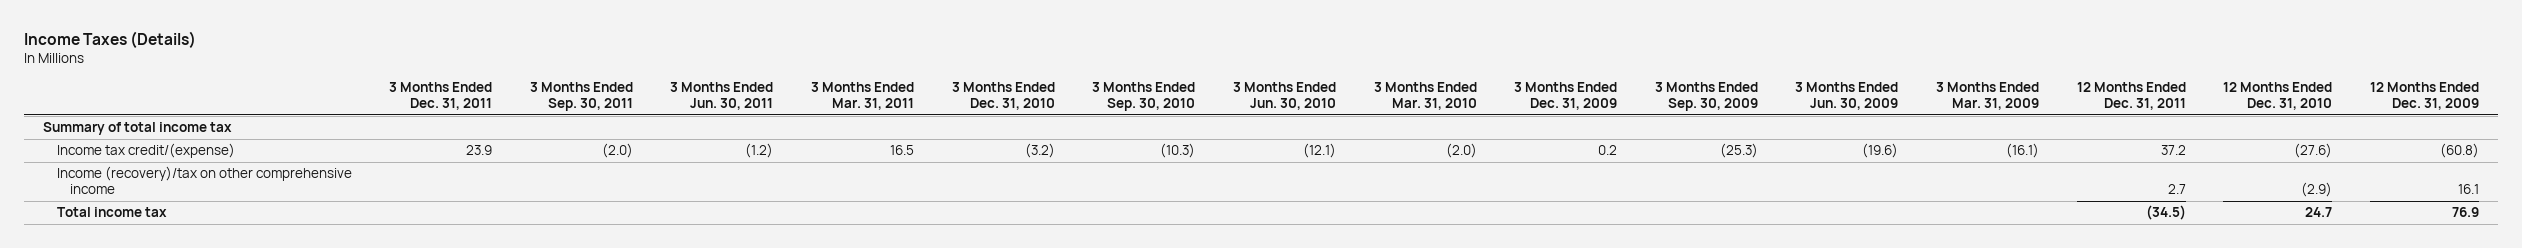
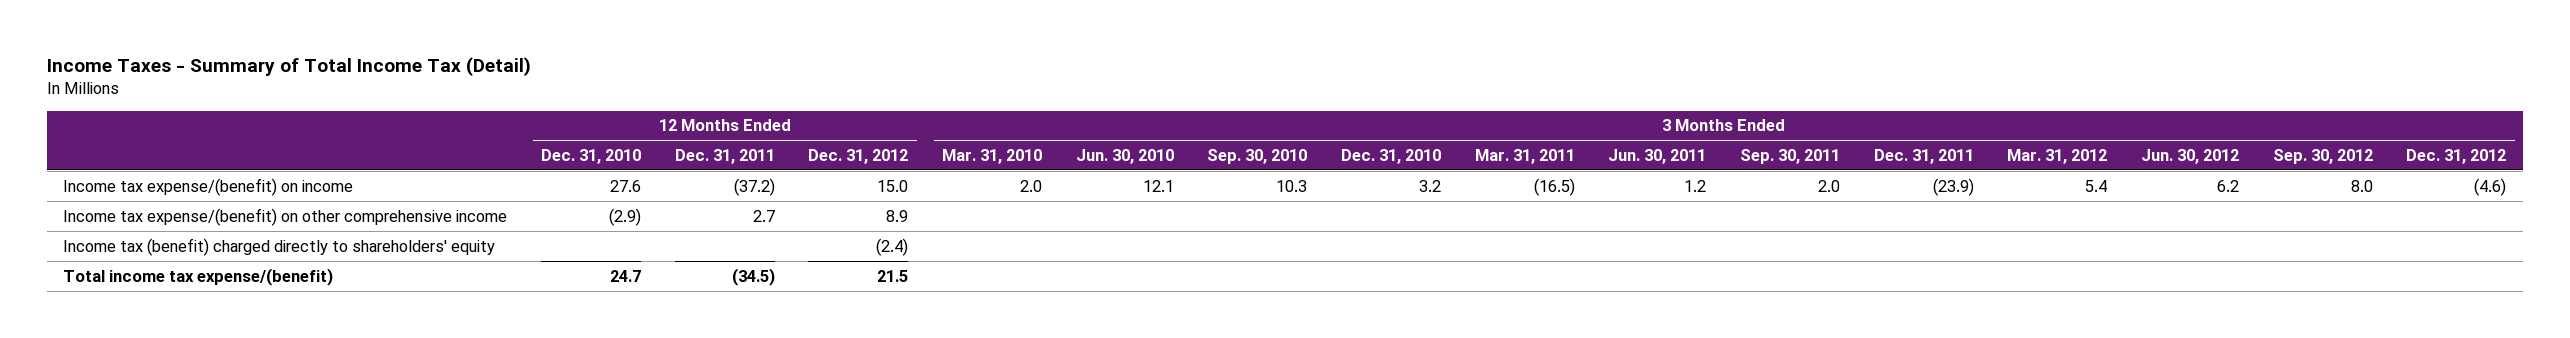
[24,30,197,48] Income Taxes (Details) -> [46,57,531,77] Income Taxes - Summary of Total Income Tax (Detail)
[1514,82,1618,110] 3 Months Ended Dec. 31, 2009 -> none
[1654,82,1758,111] 3 Months Ended Sep. 30, 2009 -> none
[1795,82,1899,110] 3 Months Ended Jun. 30, 2009 -> none
[1936,82,2040,110] 3 Months Ended Mar. 31, 2009 -> none
[2369,82,2479,110] 12 Months Ended Dec. 31, 2009 -> none
none -> [808,148,909,164] Dec. 31, 2012
none -> [2007,148,2108,164] Mar. 31, 2012
none -> [2141,148,2240,164] Jun. 30, 2012
none -> [2272,148,2373,164] Sep. 30, 2012
none -> [2406,148,2507,164] Dec. 31, 2012
[42,122,232,136] Summary of total income tax -> none
[56,143,235,159] Income tax credit/(expense) -> [63,177,354,196] Income tax expense/(benefit) on income
[466,145,493,156] 23.9 -> [1932,177,1974,196] (23.9)
[601,143,633,159] (2.0) -> [1818,179,1841,192] 2.0
[745,143,774,159] (1.2) -> [1684,179,1707,192] 1.2
[890,145,915,156] 16.5 -> [1533,177,1575,196] (16.5)
[1024,143,1055,159] (3.2) -> [1419,179,1442,192] 3.2
[1160,143,1196,159] (10.3) -> [1276,179,1308,192] 10.3
[1302,143,1336,159] (12.1) -> [1142,179,1174,192] 12.1
[1445,143,1477,159] (2.0) -> [1020,179,1043,192] 2.0
[2160,145,2186,156] 37.2 -> [733,177,775,196] (37.2)
[2294,143,2333,159] (27.6) -> [610,179,642,192] 27.6
[56,166,352,194] Income (recovery)/tax on other comprehensive income -> [63,207,508,226] Income tax expense/(benefit) on other comprehensive income
none -> [63,237,496,256] Income tax (benefit) charged directly to shareholders' equity
[56,207,167,218] Total income tax -> [63,267,334,286] Total income tax expense/(benefit)

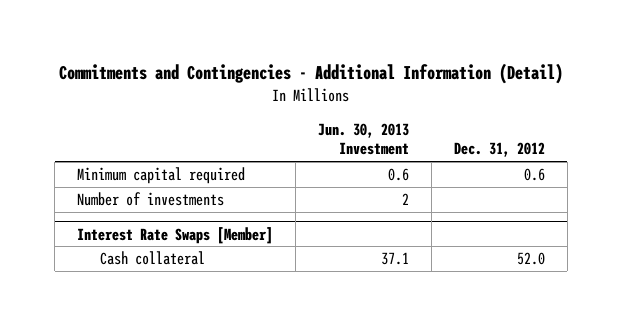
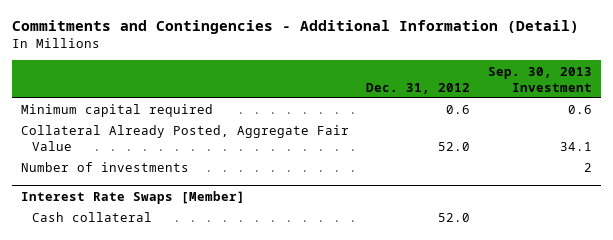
[317,122,409,156] Jun. 30, 2013 Investment -> none
none -> [488,66,593,92] Sep. 30, 2013 Investment
none -> [20,125,349,152] Collateral Already Posted, Aggregate Fair Value

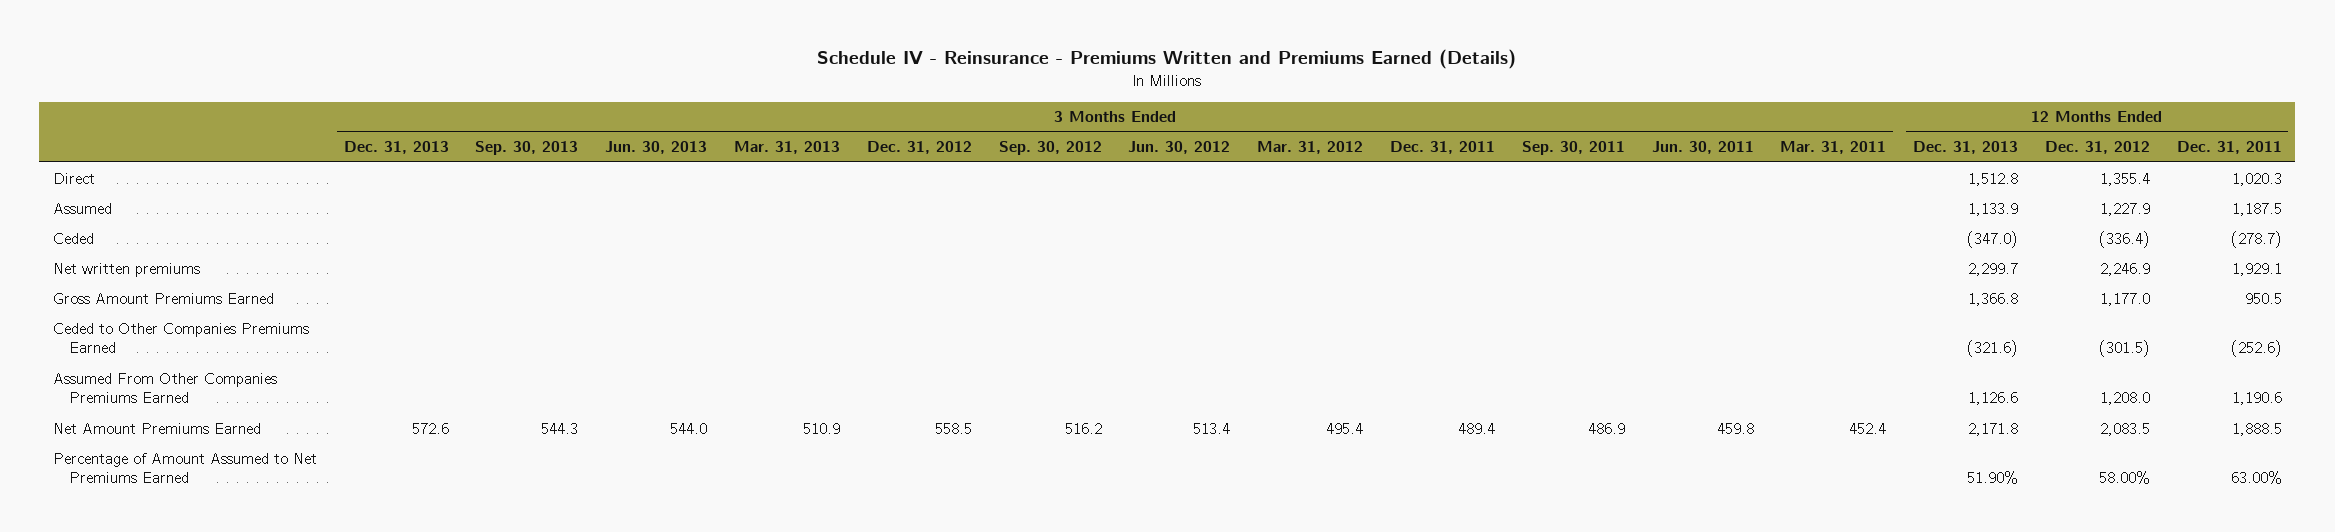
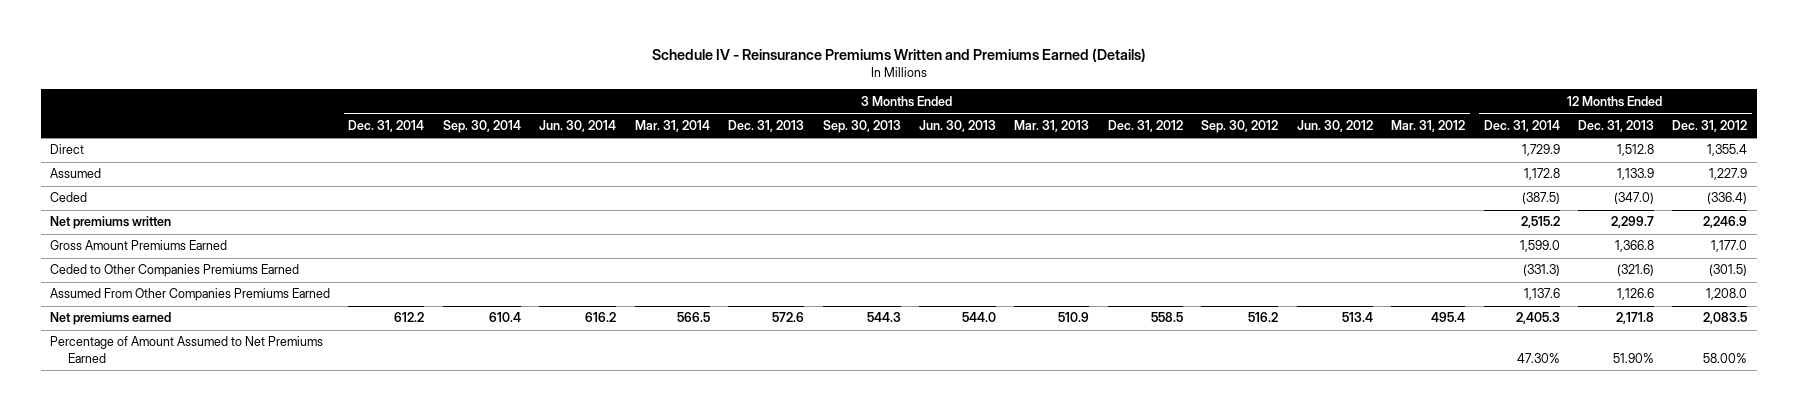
[817,49,1517,70] Schedule IV - Reinsurance - Premiums Written and Premiums Earned (Details) -> [651,48,1146,63] Schedule IV - Reinsurance Premiums Written and Premiums Earned (Details)
[1390,141,1496,155] Dec. 31, 2011 -> none
[1521,141,1625,156] Sep. 30, 2011 -> none
[1651,141,1754,155] Jun. 30, 2011 -> none
[1780,141,1887,155] Mar. 31, 2011 -> none
[2176,141,2282,155] Dec. 31, 2011 -> none
none -> [348,119,425,132] Dec. 31, 2014
none -> [442,119,521,133] Sep. 30, 2014
none -> [539,119,617,132] Jun. 30, 2014
none -> [634,119,710,132] Mar. 31, 2014
none -> [1483,119,1560,132] Dec. 31, 2014
[52,262,200,277] Net written premiums -> [49,216,171,230] Net premiums written
[52,422,261,434] Net Amount Premiums Earned -> [49,312,171,326] Net premiums earned

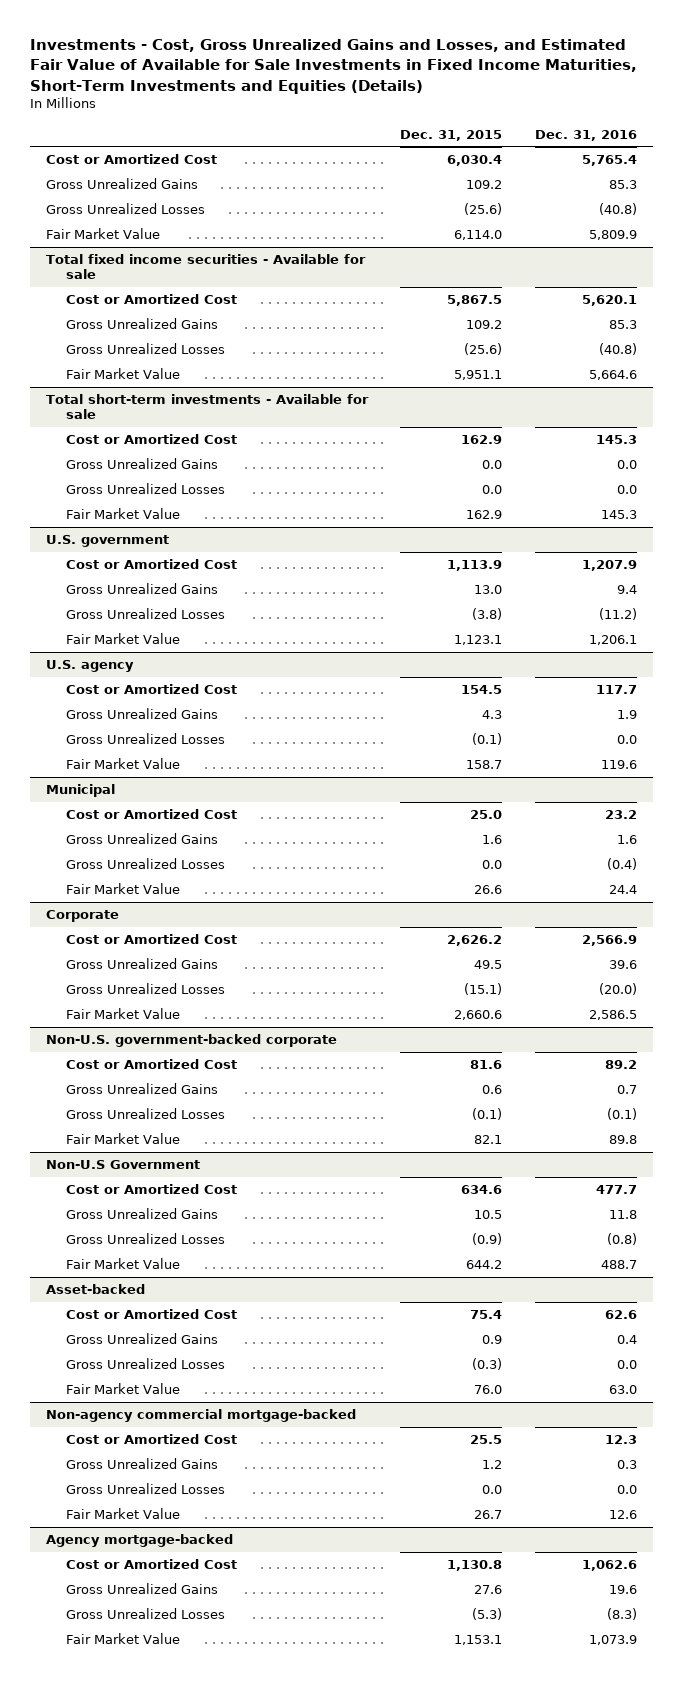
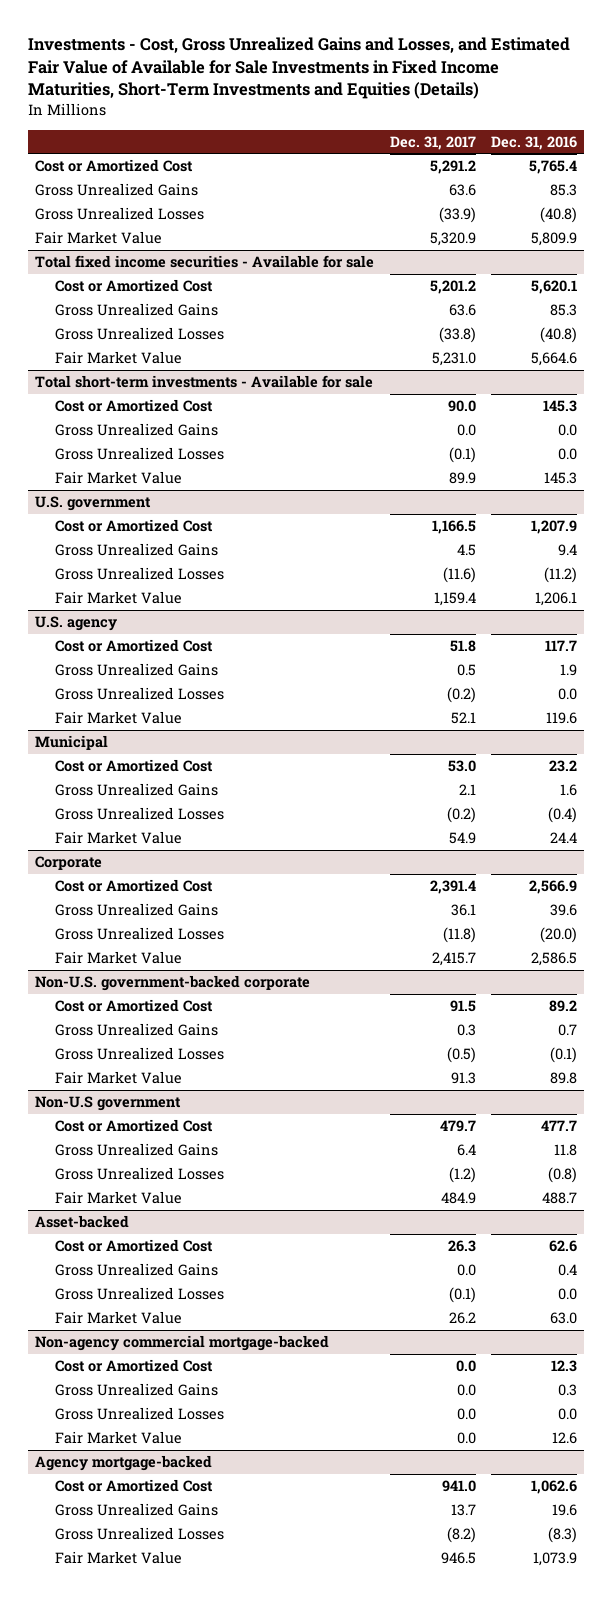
[400,129,503,141] Dec. 31, 2015 -> none
none -> [389,135,476,150] Dec. 31, 2017
[46,1160,201,1170] Non-U.S Government -> [35,1096,182,1112] Non-U.S government

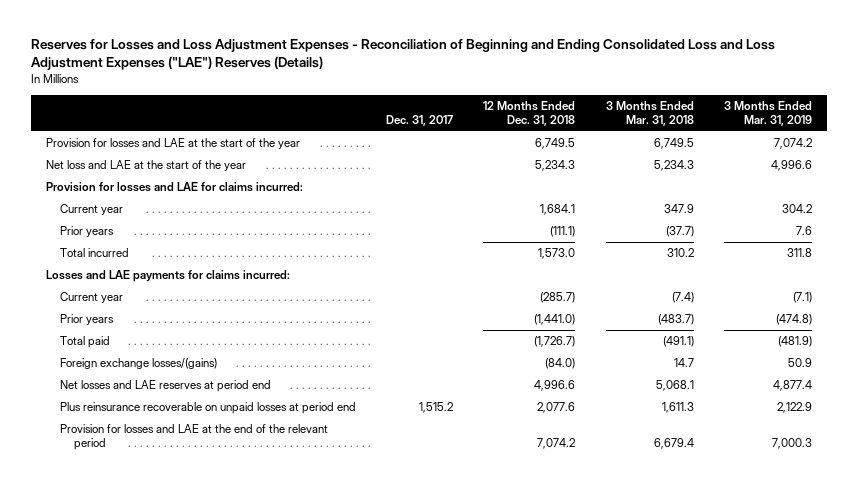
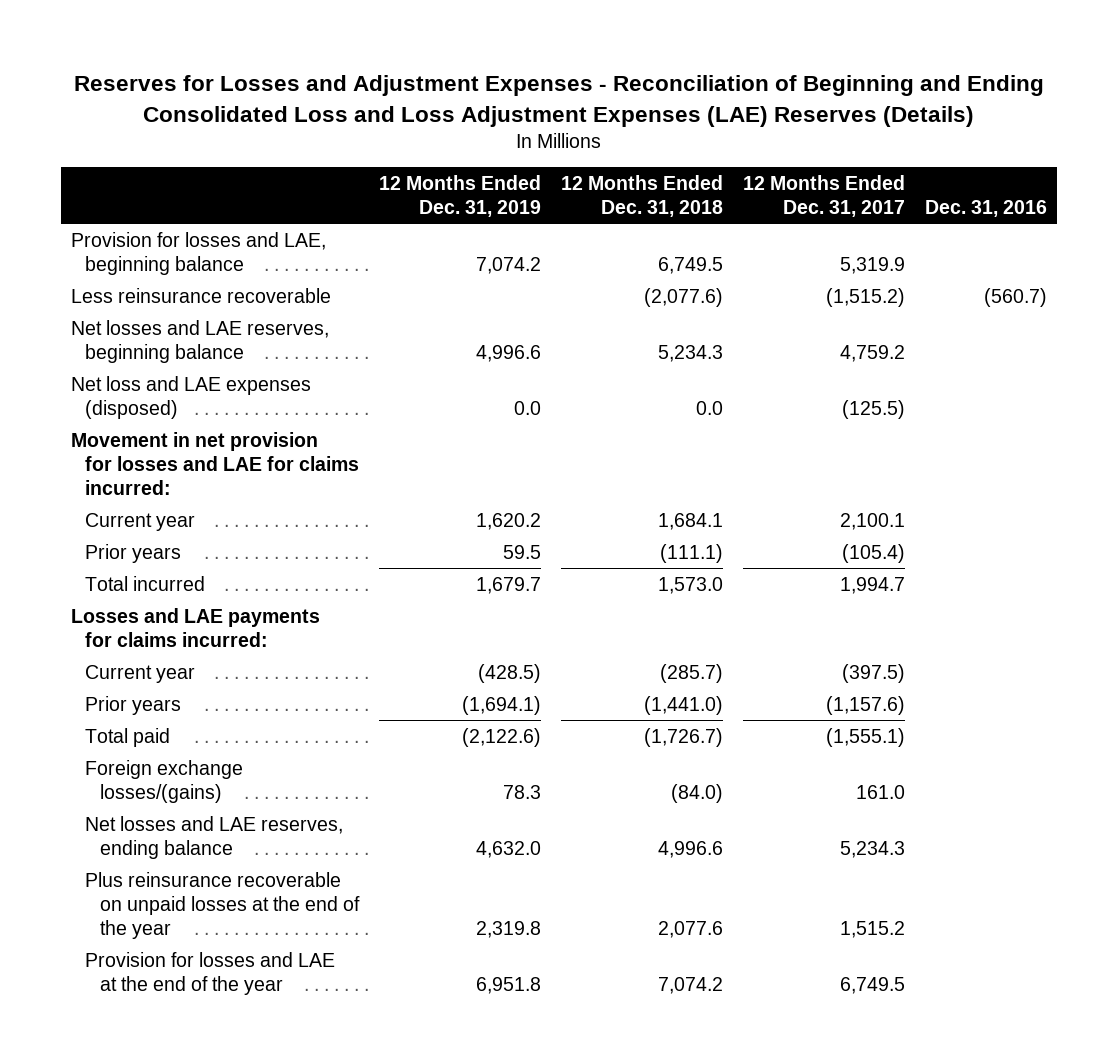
[31,39,776,71] Reserves for Losses and Loss Adjustment Expenses - Reconciliation of Beginning and Ending Consolidated Loss and Loss Adjustment Expenses ("LAE") Reserves (Details) -> [74,75,1045,127] Reserves for Losses and Adjustment Expenses - Reconciliation of Beginning and Ending Consolidated Loss and Loss Adjustment Expenses (LAE) Reserves (Details)
[386,115,454,127] Dec. 31, 2017 -> none
[605,100,694,127] 3 Months Ended Mar. 31, 2018 -> none
[723,100,812,127] 3 Months Ended Mar. 31, 2019 -> none
none -> [379,174,542,218] 12 Months Ended Dec. 31, 2019
none -> [743,174,906,218] 12 Months Ended Dec. 31, 2017
none -> [925,200,1048,218] Dec. 31, 2016
[46,138,301,150] Provision for losses and LAE at the start of the year -> [70,231,326,275] Provision for losses and LAE, beginning balance
none -> [70,287,331,303] Less reinsurance recoverable
[46,160,247,172] Net loss and LAE at the start of the year -> [70,319,329,363] Net losses and LAE reserves, beginning balance
none -> [70,375,311,419] Net loss and LAE expenses (disposed)
[46,182,304,193] Provision for losses and LAE for claims incurred: -> [70,431,360,495] Movement in net provision for losses and LAE for claims incurred:
[59,380,271,393] Net losses and LAE reserves at period end -> [85,815,344,859] Net losses and LAE reserves, ending balance
[59,402,356,415] Plus reinsurance recoverable on unpaid losses at period end -> [85,871,360,939] Plus reinsurance recoverable on unpaid losses at the end of the year
[59,424,328,451] Provision for losses and LAE at the end of the relevant period -> [85,951,336,995] Provision for losses and LAE at the end of the year

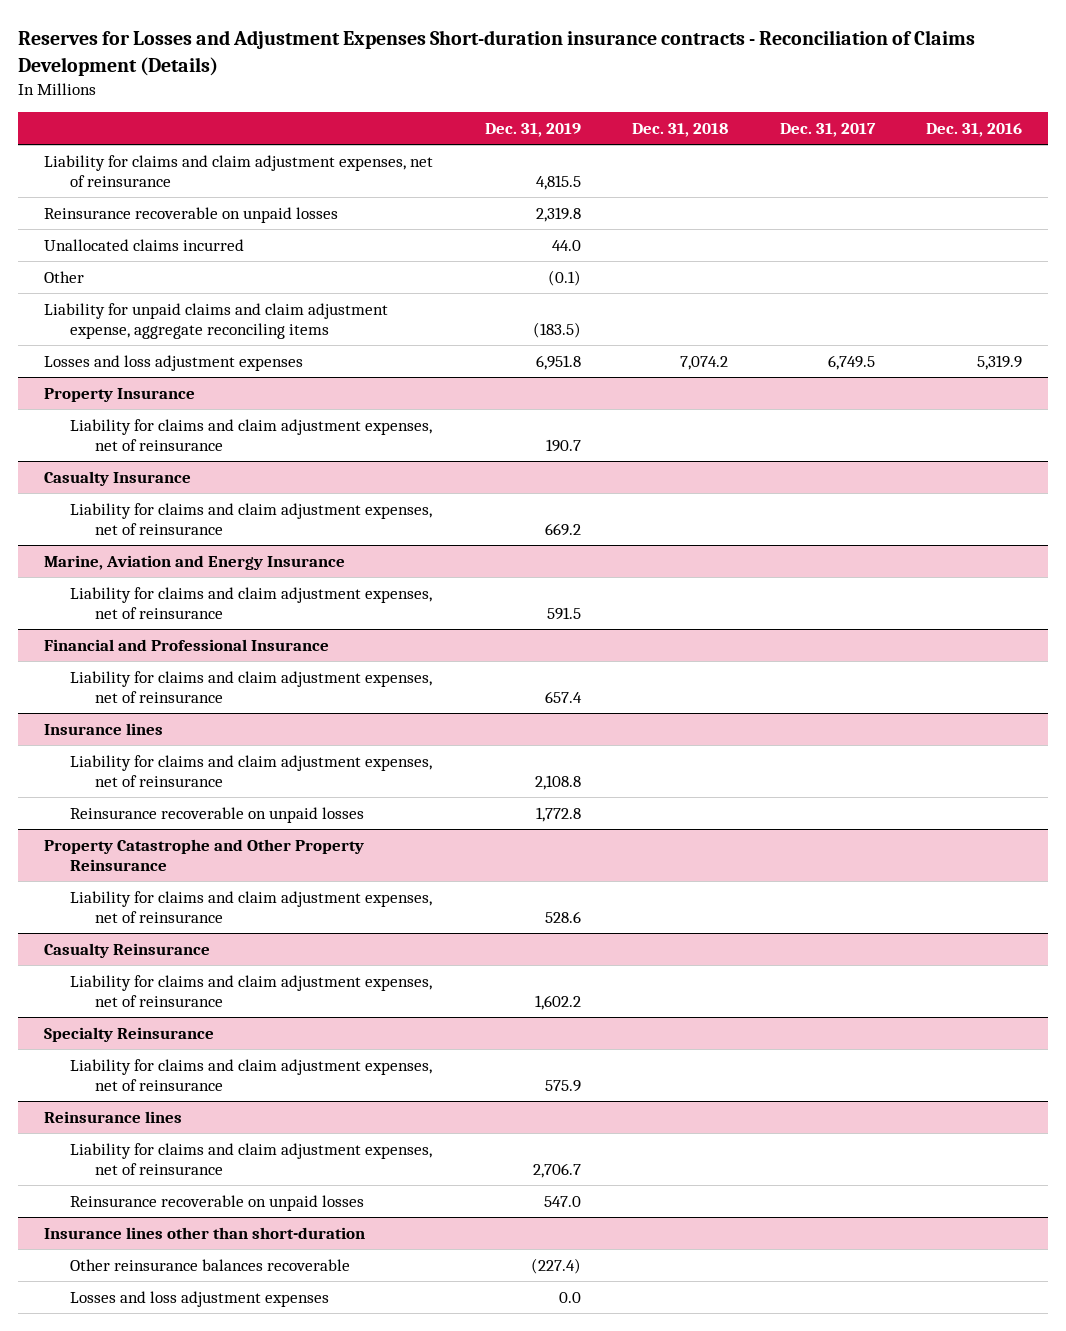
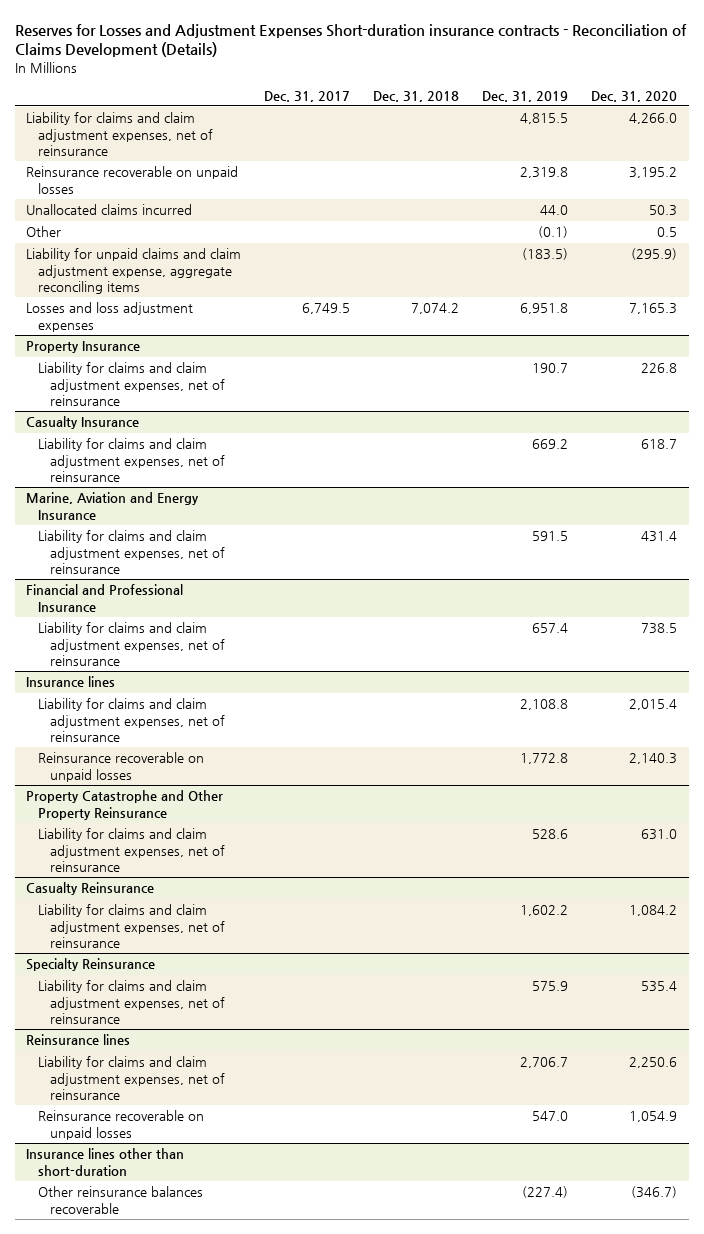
[926,123,1023,138] Dec. 31, 2016 -> none
none -> [591,90,678,102] Dec. 31, 2020
[69,1290,329,1307] Losses and loss adjustment expenses -> none

